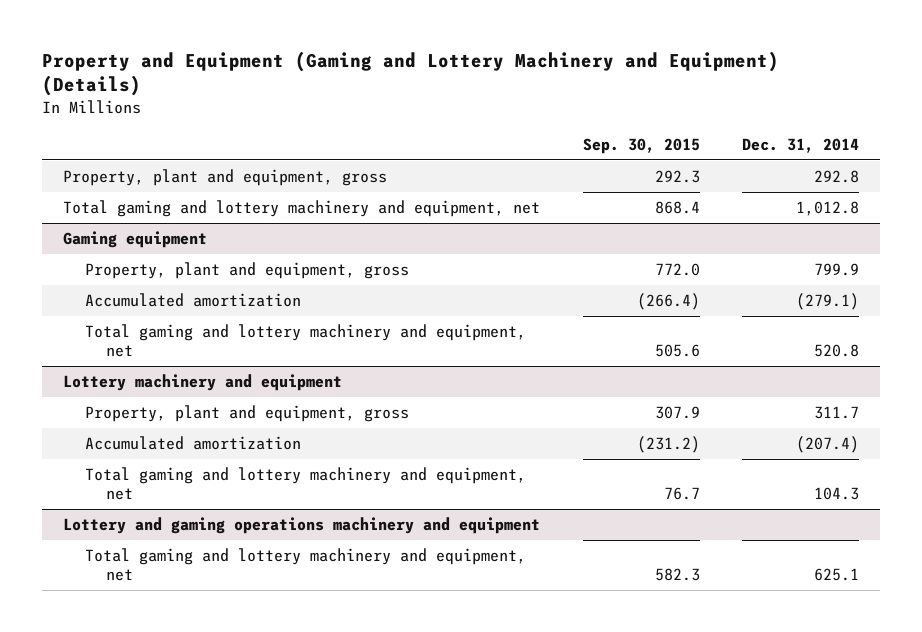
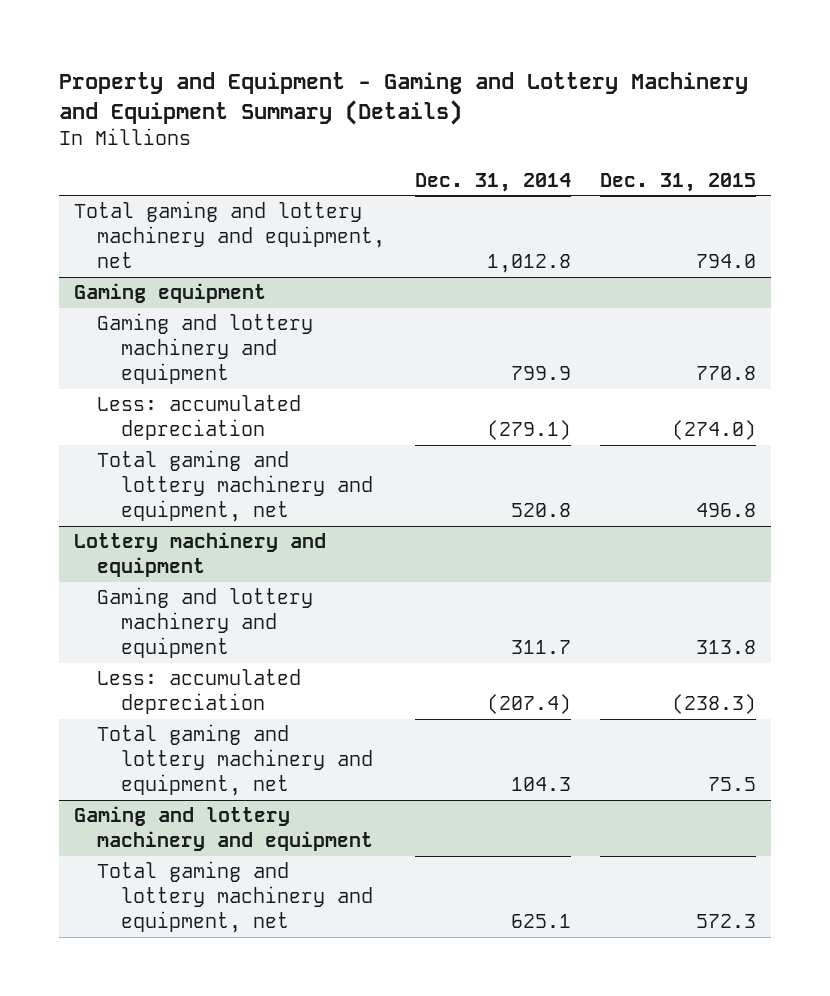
[41,50,779,97] Property and Equipment (Gaming and Lottery Machinery and Equipment) (Details) -> [58,71,748,125] Property and Equipment - Gaming and Lottery Machinery and Equipment Summary (Details)
[582,137,700,154] Sep. 30, 2015 -> none
none -> [600,172,757,192] Dec. 31, 2015
[63,169,388,187] Property, plant and equipment, gross -> none
[84,262,409,280] Property, plant and equipment, gross -> [97,313,314,384] Gaming and lottery machinery and equipment
[84,293,301,308] Accumulated amortization -> [97,395,302,441] Less: accumulated depreciation
[84,405,409,423] Property, plant and equipment, gross -> [97,587,314,658] Gaming and lottery machinery and equipment
[84,436,301,451] Accumulated amortization -> [97,669,302,715] Less: accumulated depreciation
[63,517,541,535] Lottery and gaming operations machinery and equipment -> [73,806,374,852] Gaming and lottery machinery and equipment

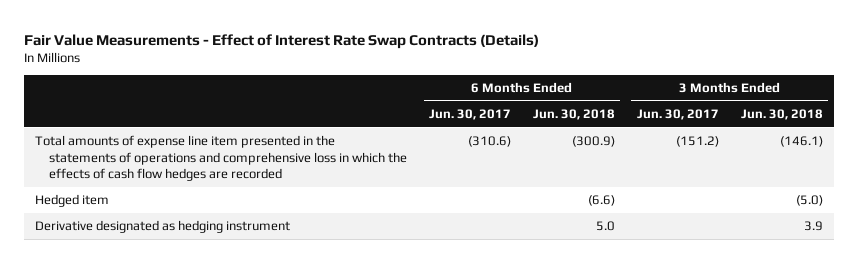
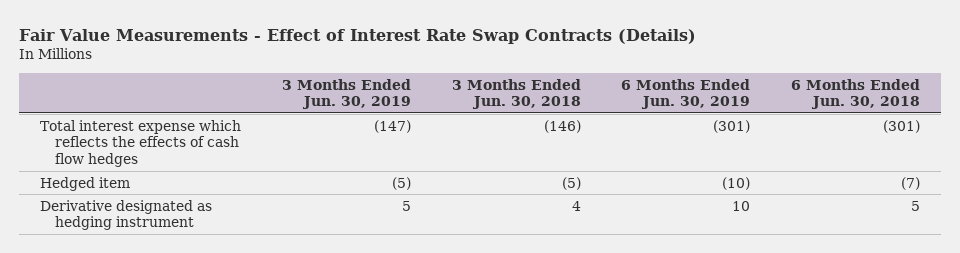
[429,108,512,120] Jun. 30, 2017 -> none
[636,108,719,120] Jun. 30, 2017 -> none
none -> [281,78,411,110] 3 Months Ended Jun. 30, 2019
none -> [621,78,751,110] 6 Months Ended Jun. 30, 2019
[35,135,408,182] Total amounts of expense line item presented in the statements of operations and comprehensive loss in which the effects of cash flow hedges are recorded -> [39,119,241,167] Total interest expense which reflects the effects of cash flow hedges
[572,136,616,148] (300.9) -> [883,119,921,133] (301)
[779,136,823,148] (146.1) -> [543,119,581,133] (146)
[588,195,616,207] (6.6) -> [901,176,921,190] (7)
[795,195,823,207] (5.0) -> [561,176,581,190] (5)
[596,221,616,232] 5.0 -> [911,200,921,211] 5
[803,221,823,232] 3.9 -> [571,200,581,211] 4

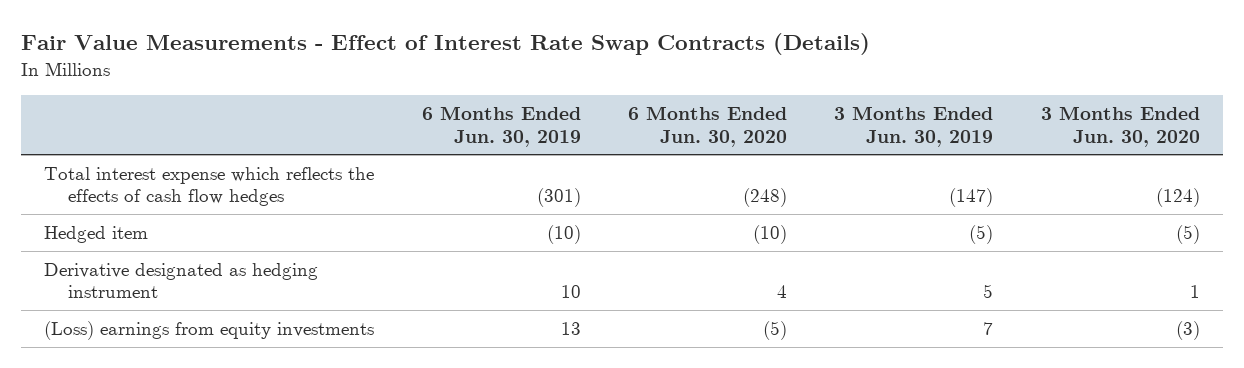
[451,78,581,110] 3 Months Ended Jun. 30, 2018 -> none
[791,78,921,110] 6 Months Ended Jun. 30, 2018 -> none
none -> [628,106,788,147] 6 Months Ended Jun. 30, 2020
none -> [1040,106,1200,147] 3 Months Ended Jun. 30, 2020
none -> [44,320,375,340] (Loss) earnings from equity investments

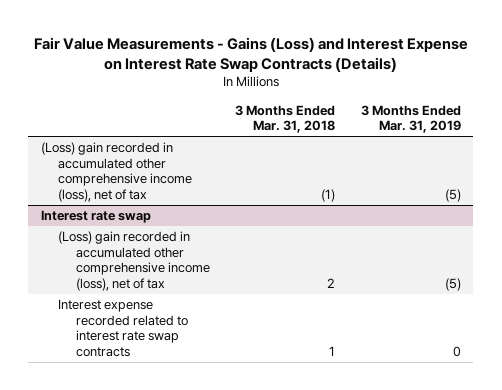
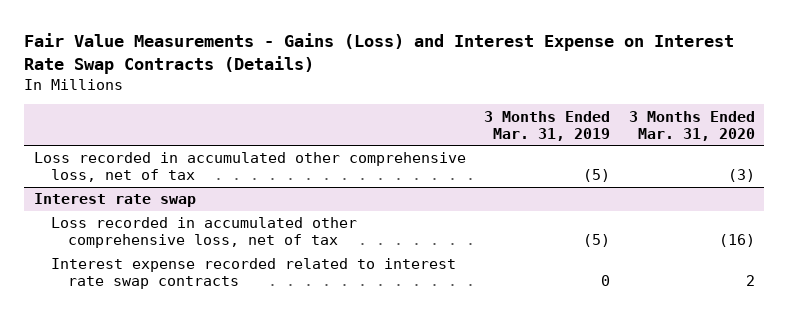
[235,104,336,134] 3 Months Ended Mar. 31, 2018 -> none
none -> [628,110,755,141] 3 Months Ended Mar. 31, 2020
[41,142,193,202] (Loss) gain recorded in accumulated other comprehensive income (loss), net of tax -> [33,152,466,183] Loss recorded in accumulated other comprehensive loss, net of tax
[58,231,210,291] (Loss) gain recorded in accumulated other comprehensive income (loss), net of tax -> [50,217,357,249] Loss recorded in accumulated other comprehensive loss, net of tax

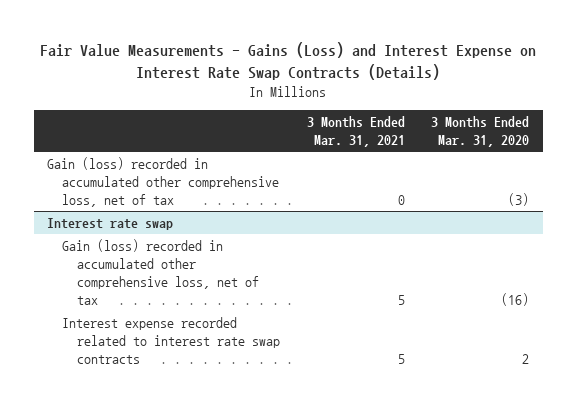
[484,110,611,141] 3 Months Ended Mar. 31, 2019 -> none
none -> [306,115,405,147] 3 Months Ended Mar. 31, 2021
[33,152,466,183] Loss recorded in accumulated other comprehensive loss, net of tax -> [47,157,280,208] Gain (loss) recorded in accumulated other comprehensive loss, net of tax
[50,217,357,249] Loss recorded in accumulated other comprehensive loss, net of tax -> [62,239,260,305] Gain (loss) recorded in accumulated other comprehensive loss, net of tax

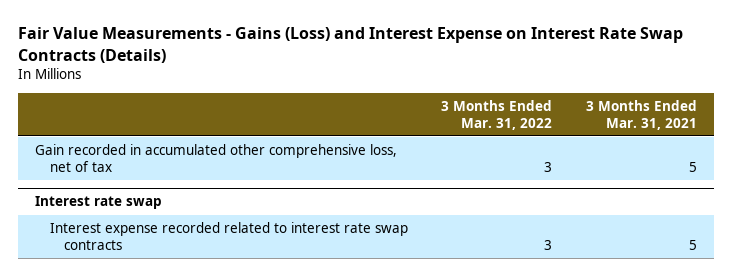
[431,115,530,147] 3 Months Ended Mar. 31, 2020 -> none
none -> [441,100,553,130] 3 Months Ended Mar. 31, 2022
[47,157,280,208] Gain (loss) recorded in accumulated other comprehensive loss, net of tax -> [34,144,397,172] Gain recorded in accumulated other comprehensive loss, net of tax
[397,195,405,206] 0 -> [688,161,697,172] 5
[62,239,260,305] Gain (loss) recorded in accumulated other comprehensive loss, net of tax -> none

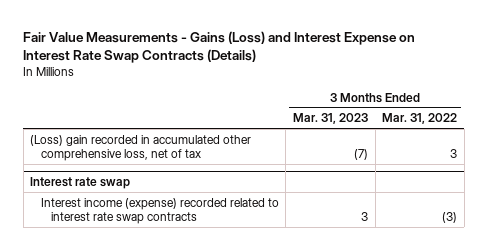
[585,100,697,130] 3 Months Ended Mar. 31, 2021 -> none
none -> [292,113,368,125] Mar. 31, 2023
[34,144,397,172] Gain recorded in accumulated other comprehensive loss, net of tax -> [30,134,252,161] (Loss) gain recorded in accumulated other comprehensive loss, net of tax
[49,222,408,250] Interest expense recorded related to interest rate swap contracts -> [40,197,279,224] Interest income (expense) recorded related to interest rate swap contracts
[544,239,553,250] 3 -> [442,211,458,223] (3)

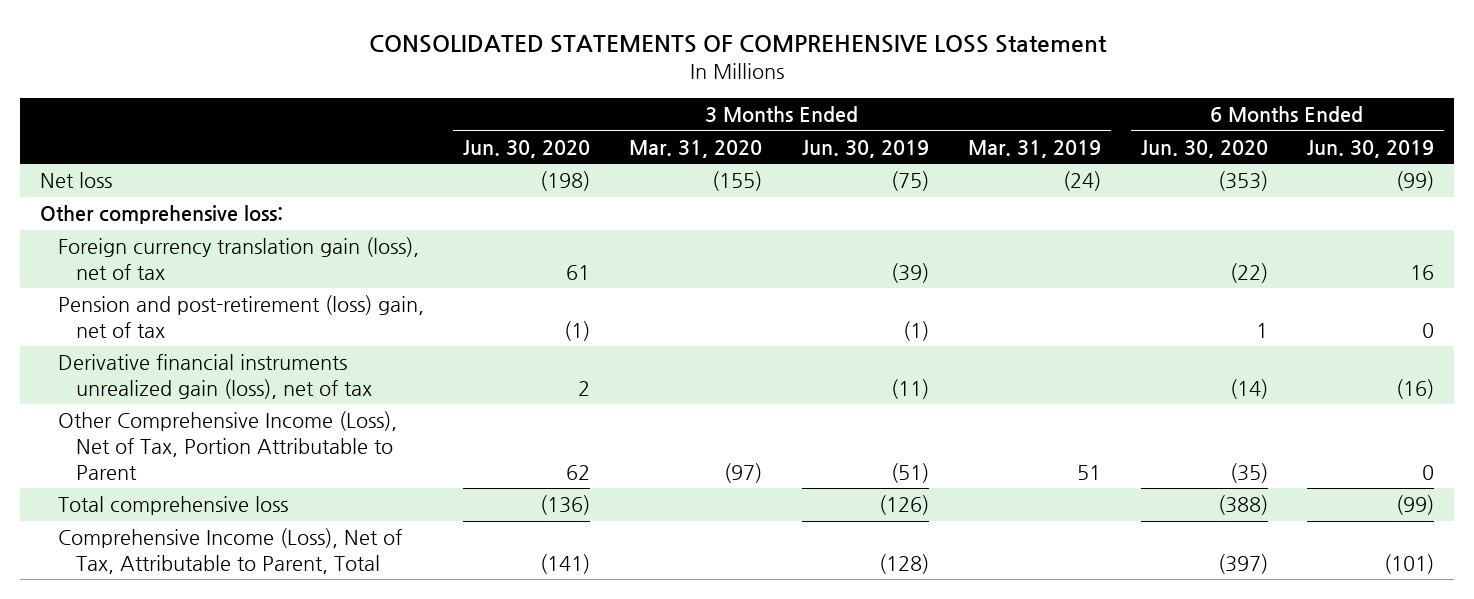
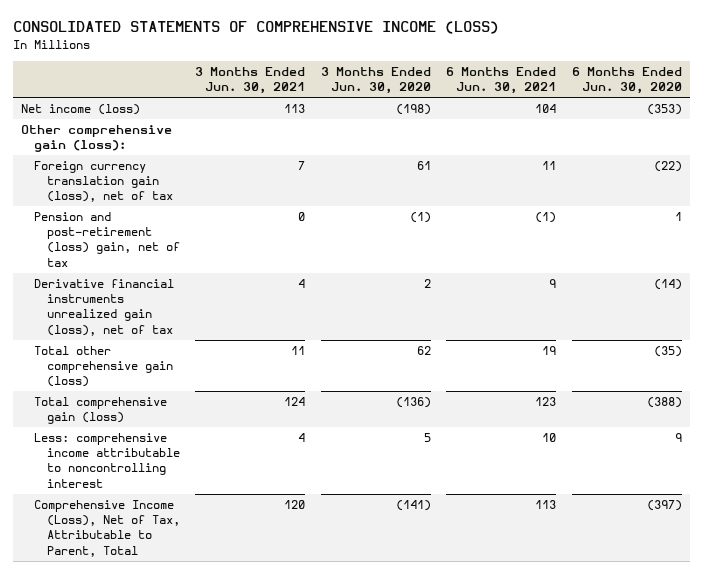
[368,34,1107,53] CONSOLIDATED STATEMENTS OF COMPREHENSIVE LOSS Statement -> [13,21,500,35] CONSOLIDATED STATEMENTS OF COMPREHENSIVE INCOME (LOSS)
[629,139,763,158] Mar. 31, 2020 -> none
[801,139,929,158] Jun. 30, 2019 -> none
[968,139,1102,158] Mar. 31, 2019 -> none
[1307,139,1435,158] Jun. 30, 2019 -> none
none -> [195,67,306,95] 3 Months Ended Jun. 30, 2021
none -> [446,67,557,95] 6 Months Ended Jun. 30, 2021
[39,172,112,189] Net loss -> [21,104,141,116] Net income (loss)
[39,205,283,225] Other comprehensive loss: -> [21,125,173,153] Other comprehensive gain (loss):
[57,411,397,480] Other Comprehensive Income (Loss), Net of Tax, Portion Attributable to Parent -> [33,346,173,388] Total other comprehensive gain (loss)
[57,496,288,516] Total comprehensive loss -> [33,397,167,425] Total comprehensive gain (loss)
none -> [33,433,180,488] Less: comprehensive income attributable to noncontrolling interest

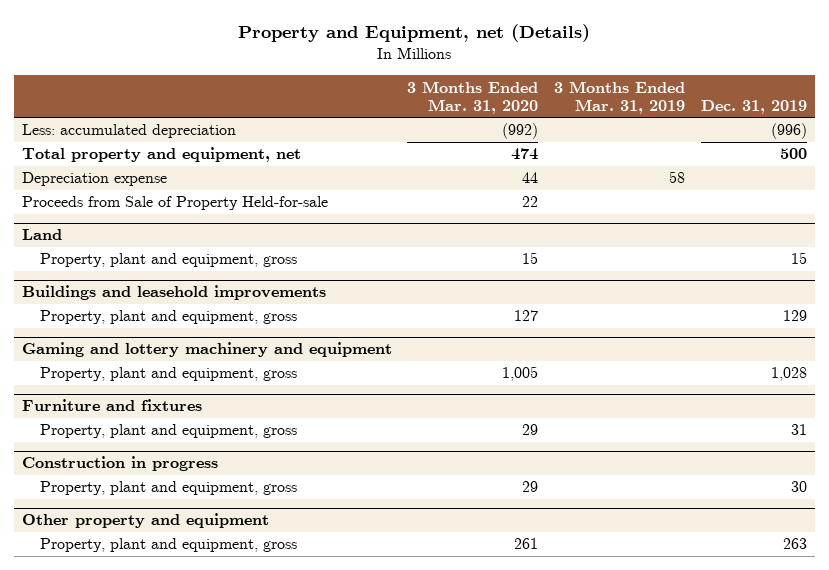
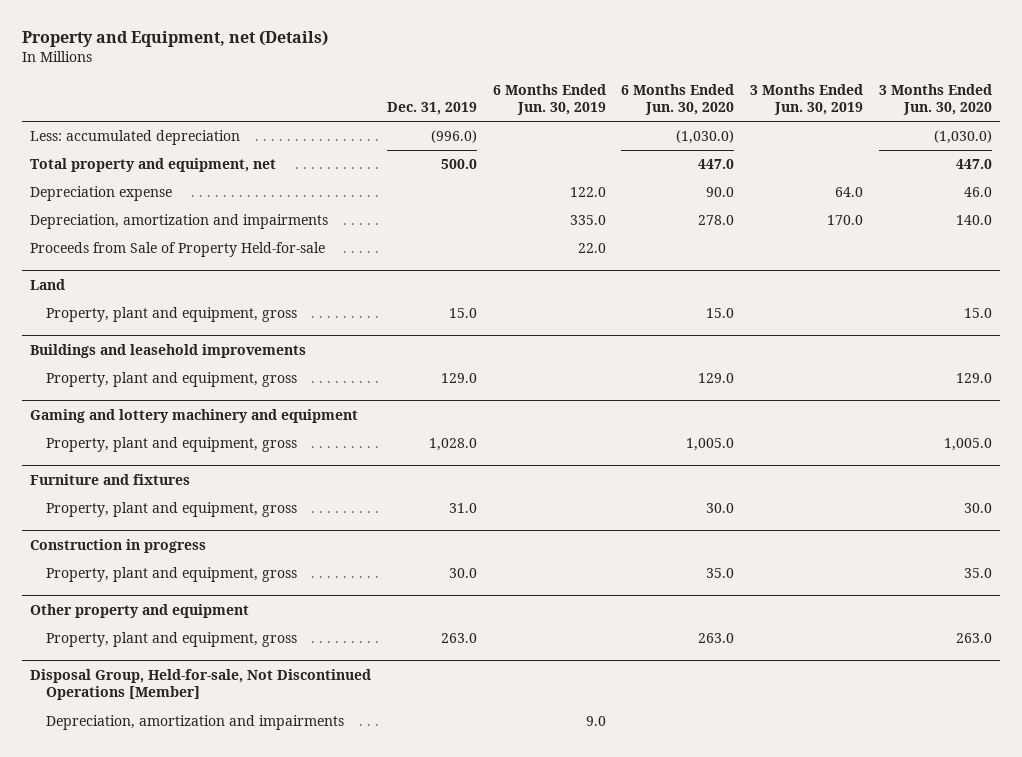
[407,80,539,114] 3 Months Ended Mar. 31, 2020 -> none
[554,80,686,114] 3 Months Ended Mar. 31, 2019 -> none
none -> [492,83,606,116] 6 Months Ended Jun. 30, 2019
none -> [621,83,735,116] 6 Months Ended Jun. 30, 2020
none -> [750,83,864,116] 3 Months Ended Jun. 30, 2019
none -> [879,83,993,116] 3 Months Ended Jun. 30, 2020
[771,123,808,140] (996) -> [430,129,477,143] (996.0)
[780,148,808,160] 500 -> [440,158,477,169] 500.0
none -> [29,213,328,229] Depreciation, amortization and impairments
[791,252,808,265] 15 -> [448,307,477,318] 15.0
[783,310,808,322] 129 -> [440,372,477,383] 129.0
[771,367,808,382] 1,028 -> [428,437,477,451] 1,028.0
[791,424,808,436] 31 -> [448,502,477,513] 31.0
[791,481,808,493] 30 -> [448,567,477,578] 30.0
[783,538,808,550] 263 -> [440,632,477,643] 263.0
none -> [29,668,371,701] Disposal Group, Held-for-sale, Not Discontinued Operations [Member]
none -> [45,714,344,730] Depreciation, amortization and impairments

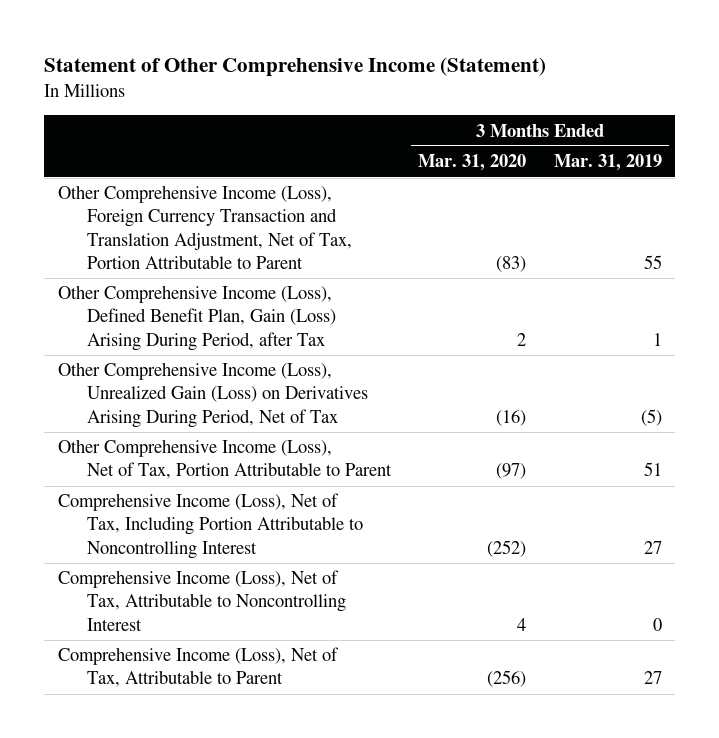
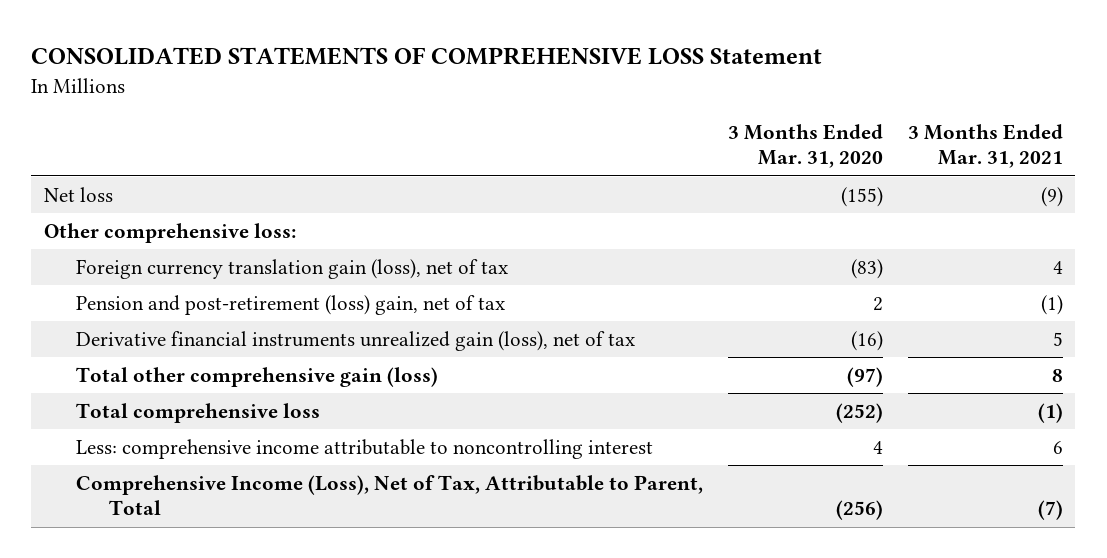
[44,57,547,78] Statement of Other Comprehensive Income (Statement) -> [31,47,823,66] CONSOLIDATED STATEMENTS OF COMPREHENSIVE LOSS Statement
[553,154,662,172] Mar. 31, 2019 -> none
none -> [907,124,1063,169] 3 Months Ended Mar. 31, 2021
none -> [43,187,113,203] Net loss
none -> [43,223,296,244] Other comprehensive loss:
[57,185,352,269] Other Comprehensive Income (Loss), Foreign Currency Transaction and Translation Adjustment, Net of Tax, Portion Attributable to Parent -> [76,259,509,280] Foreign currency translation gain (loss), net of tax
[57,285,336,351] Other Comprehensive Income (Loss), Defined Benefit Plan, Gain (Loss) Arising During Period, after Tax -> [76,295,506,316] Pension and post-retirement (loss) gain, net of tax
[57,362,368,428] Other Comprehensive Income (Loss), Unrealized Gain (Loss) on Derivatives Arising During Period, Net of Tax -> [76,331,636,352] Derivative financial instruments unrealized gain (loss), net of tax
[57,439,392,480] Other Comprehensive Income (Loss), Net of Tax, Portion Attributable to Parent -> [76,367,439,388] Total other comprehensive gain (loss)
[57,493,363,559] Comprehensive Income (Loss), Net of Tax, Including Portion Attributable to Noncontrolling Interest -> [76,403,321,424] Total comprehensive loss
[57,570,346,631] Comprehensive Income (Loss), Net of Tax, Attributable to Noncontrolling Interest -> [76,439,654,460] Less: comprehensive income attributable to noncontrolling interest
[57,647,339,688] Comprehensive Income (Loss), Net of Tax, Attributable to Parent -> [76,475,704,516] Comprehensive Income (Loss), Net of Tax, Attributable to Parent, Total

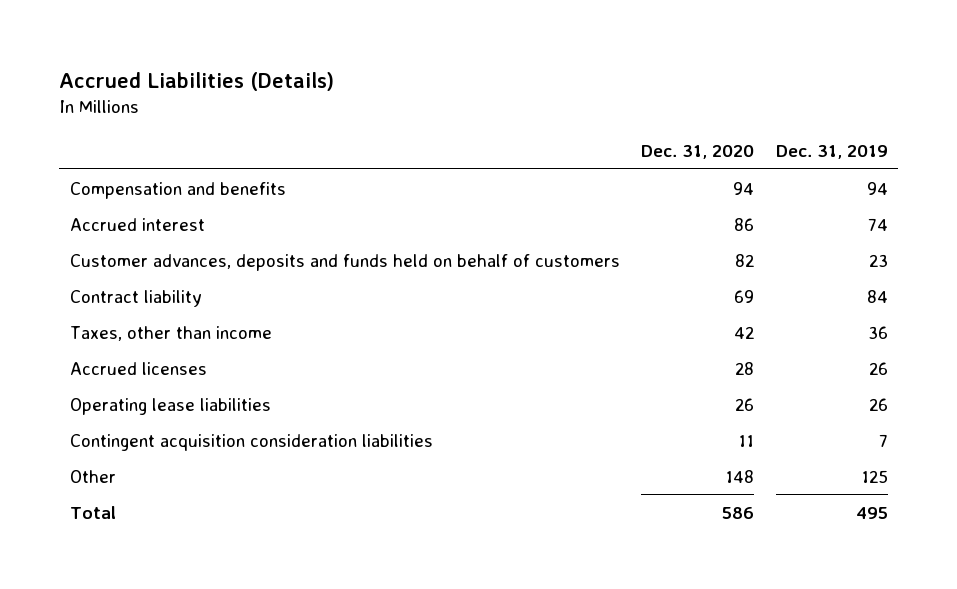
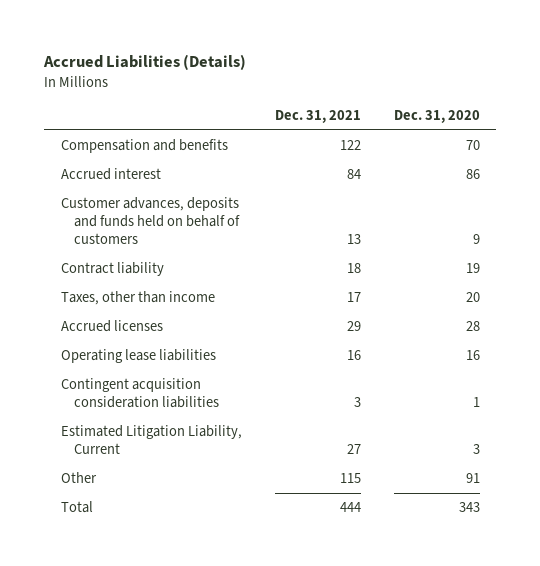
[775,144,888,159] Dec. 31, 2019 -> none
none -> [274,110,361,124] Dec. 31, 2021
[733,181,755,195] 94 -> [465,140,480,151] 70
[735,253,755,267] 82 -> [472,234,480,245] 9
[734,289,755,303] 69 -> [465,263,480,274] 19
[734,325,755,339] 42 -> [465,292,480,303] 20
[735,397,755,411] 26 -> [465,350,480,361] 16
[738,434,755,447] 11 -> [472,397,480,408] 1
none -> [60,425,242,455] Estimated Litigation Liability, Current
[725,469,755,483] 148 -> [465,473,480,484] 91
[722,506,755,519] 586 -> [458,502,480,513] 343

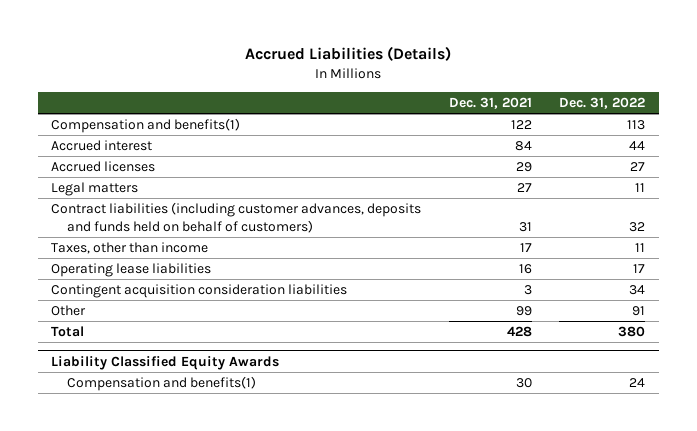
[393,110,480,124] Dec. 31, 2020 -> none
none -> [559,97,646,110] Dec. 31, 2022
[60,139,228,154] Compensation and benefits -> [51,118,241,134] Compensation and benefits(1)
[60,197,241,245] Customer advances, deposits and funds held on behalf of customers -> none
[60,262,164,277] Contract liability -> none
none -> [51,182,139,197] Legal matters
none -> [51,202,422,233] Contract liabilities (including customer advances, deposits and funds held on behalf of customers)
[60,291,215,306] Taxes, other than income -> [51,242,209,255] Taxes, other than income
[60,425,242,455] Estimated Litigation Liability, Current -> none
[339,473,361,484] 115 -> [515,306,532,317] 99
[339,502,361,513] 444 -> [506,326,532,338] 428
none -> [51,355,280,370] Liability Classified Equity Awards
none -> [67,376,257,392] Compensation and benefits(1)

